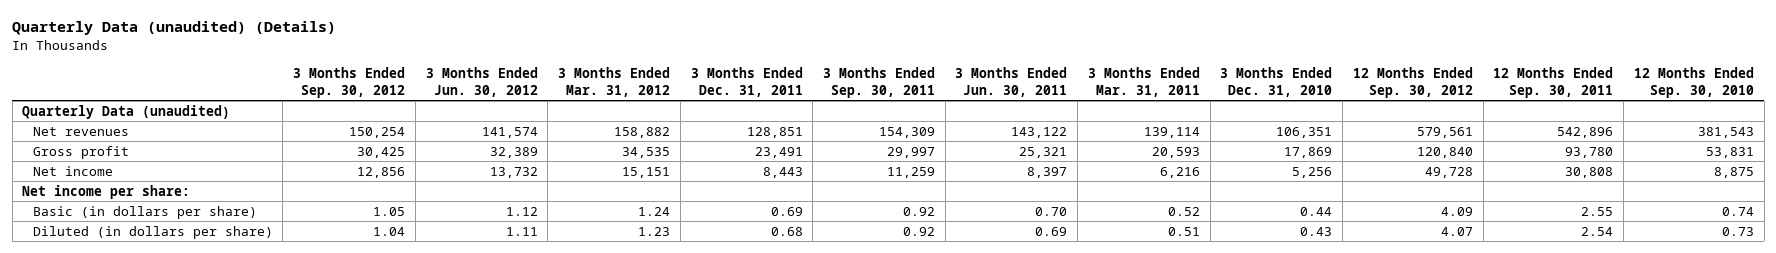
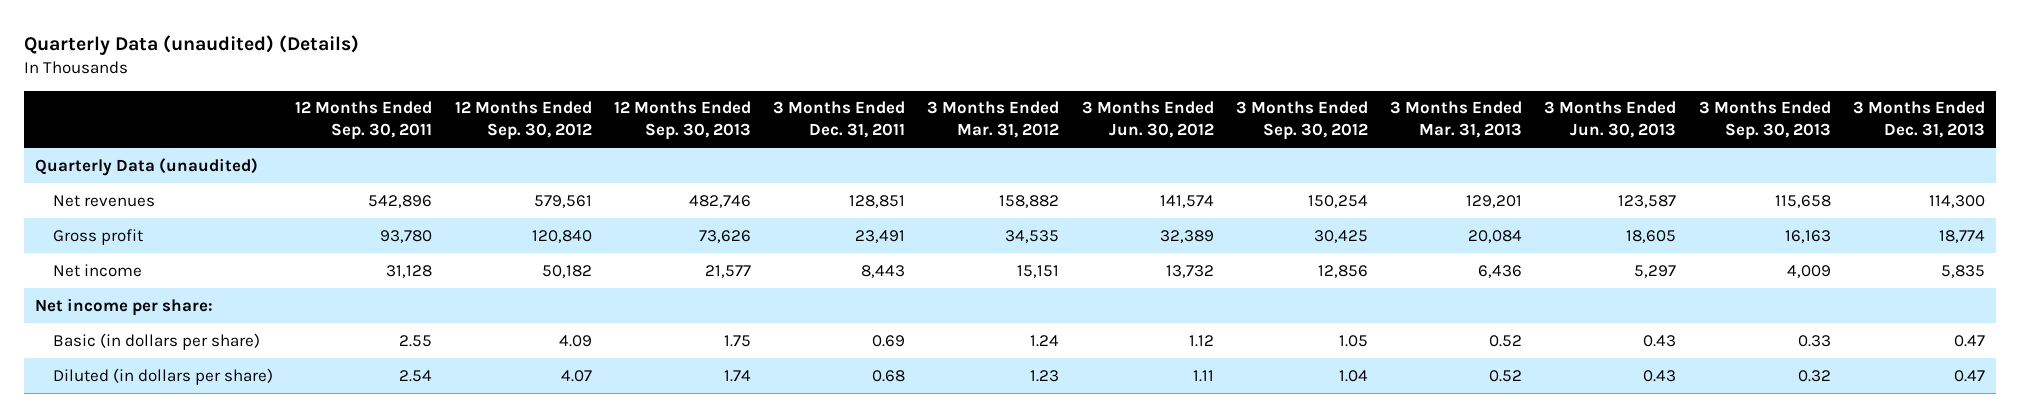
[823,67,936,98] 3 Months Ended Sep. 30, 2011 -> none
[955,67,1068,97] 3 Months Ended Jun. 30, 2011 -> none
[1087,67,1200,97] 3 Months Ended Mar. 31, 2011 -> none
[1220,67,1333,97] 3 Months Ended Dec. 31, 2010 -> none
[1633,67,1754,98] 12 Months Ended Sep. 30, 2010 -> none
none -> [613,101,751,141] 12 Months Ended Sep. 30, 2013
none -> [1390,101,1523,139] 3 Months Ended Mar. 31, 2013
none -> [1544,101,1677,139] 3 Months Ended Jun. 30, 2013
none -> [1698,101,1831,141] 3 Months Ended Sep. 30, 2013
none -> [1852,101,1985,139] 3 Months Ended Dec. 31, 2013
[1424,166,1473,178] 49,728 -> [541,264,592,278] 50,182
[1565,166,1614,178] 30,808 -> [386,264,433,278] 31,128

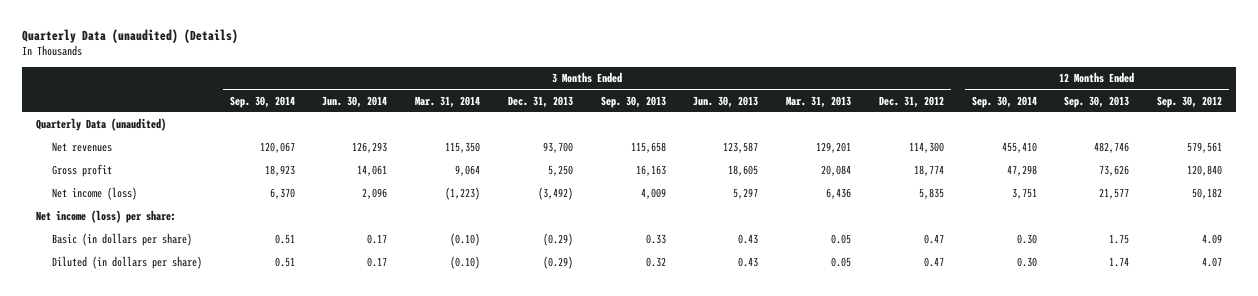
[295,101,433,141] 12 Months Ended Sep. 30, 2011 -> none
[773,101,906,139] 3 Months Ended Dec. 31, 2011 -> none
[927,101,1060,139] 3 Months Ended Mar. 31, 2012 -> none
[1081,101,1214,139] 3 Months Ended Jun. 30, 2012 -> none
[1235,101,1368,141] 3 Months Ended Sep. 30, 2012 -> none
none -> [229,95,295,108] Sep. 30, 2014
none -> [322,95,388,108] Jun. 30, 2014
none -> [415,95,481,108] Mar. 31, 2014
none -> [878,95,944,108] Dec. 31, 2012
none -> [971,95,1037,108] Sep. 30, 2014
[1928,194,1985,208] 114,300 -> [542,142,573,154] 93,700
[1938,229,1985,243] 18,774 -> [547,165,573,177] 5,250
[53,263,143,277] Net income -> [51,187,137,201] Net income (loss)
[1940,264,1985,278] 5,835 -> [537,187,573,201] (3,492)
[34,297,213,316] Net income per share: -> [36,210,177,224] Net income (loss) per share:
[1489,334,1523,347] 0.52 -> [831,234,852,245] 0.05
[1953,334,1985,347] 0.47 -> [542,233,573,247] (0.29)
[1489,369,1523,382] 0.52 -> [831,257,852,268] 0.05
[1953,369,1985,382] 0.47 -> [542,256,573,270] (0.29)

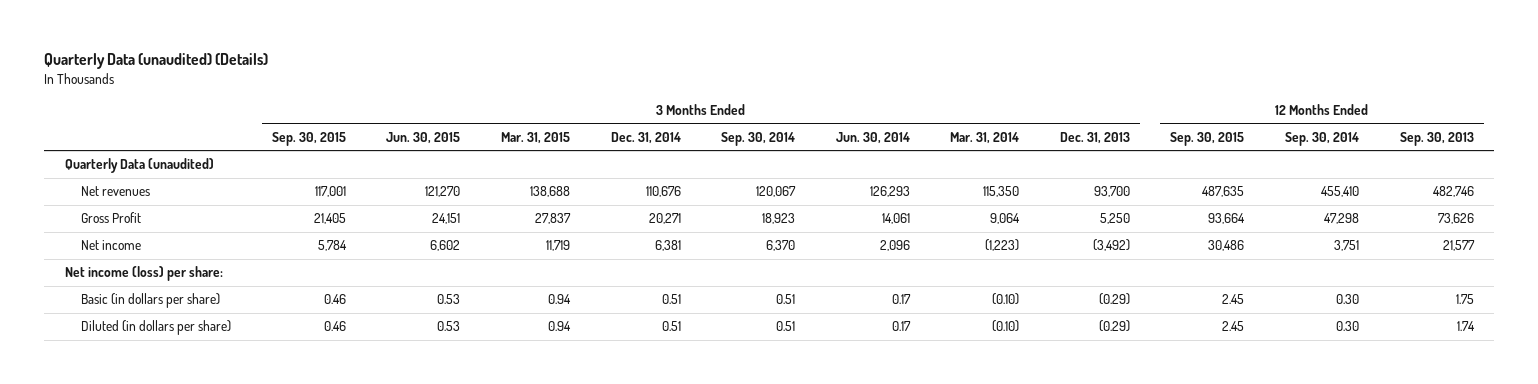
[600,95,666,108] Sep. 30, 2013 -> none
[693,95,759,108] Jun. 30, 2013 -> none
[786,95,852,108] Mar. 31, 2013 -> none
[878,95,944,108] Dec. 31, 2012 -> none
[1157,95,1223,108] Sep. 30, 2012 -> none
none -> [271,131,346,146] Sep. 30, 2015
none -> [386,131,461,144] Jun. 30, 2015
none -> [500,131,570,144] Mar. 31, 2015
none -> [610,131,681,144] Dec. 31, 2014
none -> [1170,131,1245,146] Sep. 30, 2015
[51,164,112,178] Gross profit -> [81,212,142,224] Gross Profit
[51,187,137,201] Net income (loss) -> [81,240,142,251] Net income

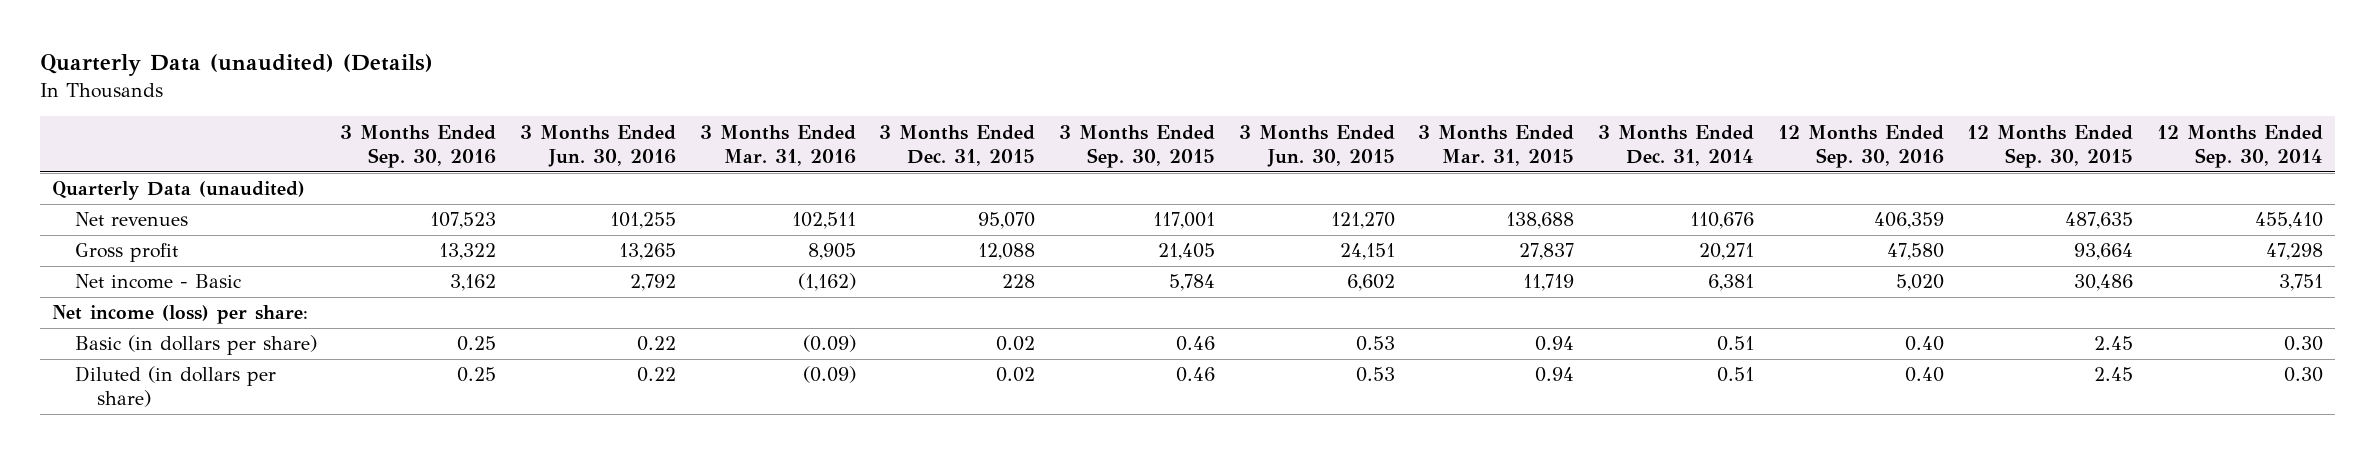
[721,131,796,146] Sep. 30, 2014 -> none
[835,131,910,144] Jun. 30, 2014 -> none
[950,131,1020,144] Mar. 31, 2014 -> none
[1059,131,1130,144] Dec. 31, 2013 -> none
[1399,131,1474,146] Sep. 30, 2013 -> none
none -> [340,124,497,168] 3 Months Ended Sep. 30, 2016
none -> [519,124,676,167] 3 Months Ended Jun. 30, 2016
none -> [699,124,856,166] 3 Months Ended Mar. 31, 2016
none -> [879,124,1036,166] 3 Months Ended Dec. 31, 2015
none -> [1777,124,1944,168] 12 Months Ended Sep. 30, 2016
[81,212,142,224] Gross Profit -> [74,243,178,263] Gross profit
[81,240,142,251] Net income -> [74,274,241,290] Net income - Basic

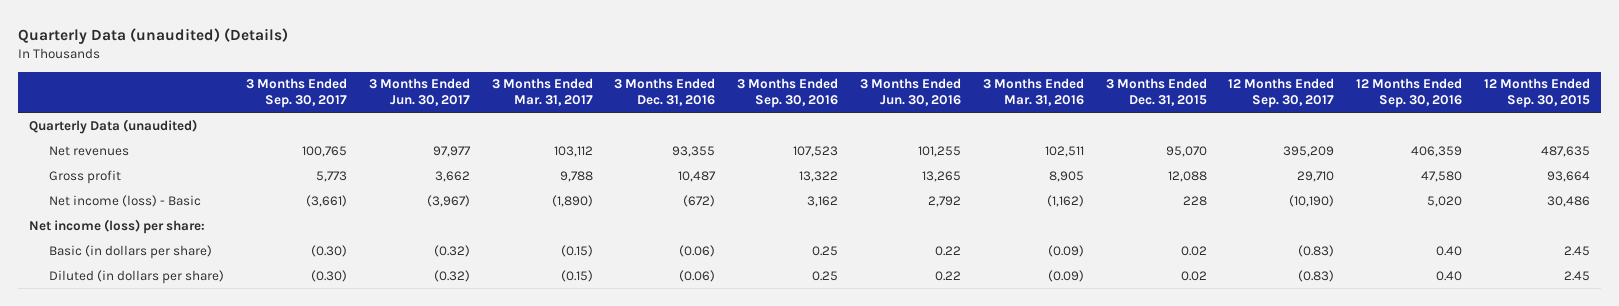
[1058,124,1215,168] 3 Months Ended Sep. 30, 2015 -> none
[1238,124,1395,167] 3 Months Ended Jun. 30, 2015 -> none
[1418,124,1575,166] 3 Months Ended Mar. 31, 2015 -> none
[1597,124,1754,166] 3 Months Ended Dec. 31, 2014 -> none
[2157,124,2324,168] 12 Months Ended Sep. 30, 2014 -> none
none -> [245,78,347,109] 3 Months Ended Sep. 30, 2017
none -> [368,78,470,107] 3 Months Ended Jun. 30, 2017
none -> [491,78,593,107] 3 Months Ended Mar. 31, 2017
none -> [614,78,716,107] 3 Months Ended Dec. 31, 2016
none -> [1228,78,1335,109] 12 Months Ended Sep. 30, 2017
[74,274,241,290] Net income - Basic -> [49,194,202,207] Net income (loss) - Basic

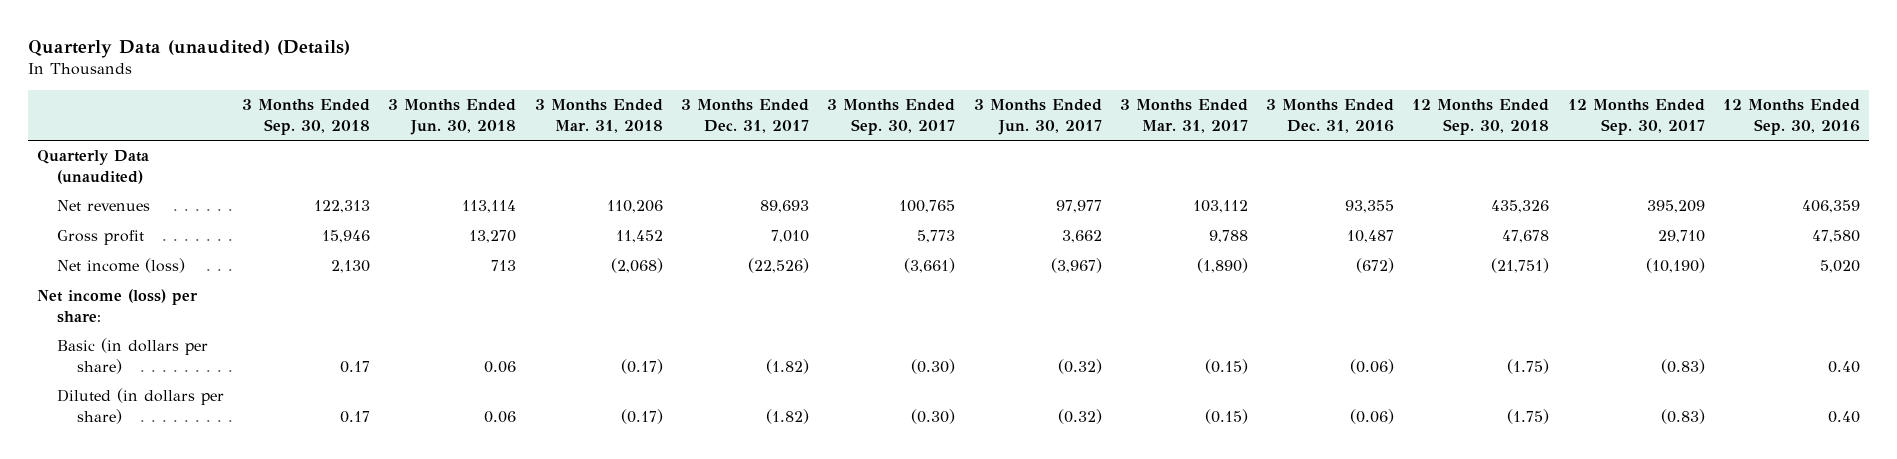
[737,78,839,109] 3 Months Ended Sep. 30, 2016 -> none
[859,78,961,107] 3 Months Ended Jun. 30, 2016 -> none
[982,78,1084,107] 3 Months Ended Mar. 31, 2016 -> none
[1105,78,1207,107] 3 Months Ended Dec. 31, 2015 -> none
[1484,78,1591,109] 12 Months Ended Sep. 30, 2015 -> none
none -> [242,99,371,135] 3 Months Ended Sep. 30, 2018
none -> [388,99,517,135] 3 Months Ended Jun. 30, 2018
none -> [534,99,663,133] 3 Months Ended Mar. 31, 2018
none -> [680,99,809,133] 3 Months Ended Dec. 31, 2017
none -> [1412,99,1550,135] 12 Months Ended Sep. 30, 2018
[49,194,202,207] Net income (loss) - Basic -> [56,258,185,274] Net income (loss)

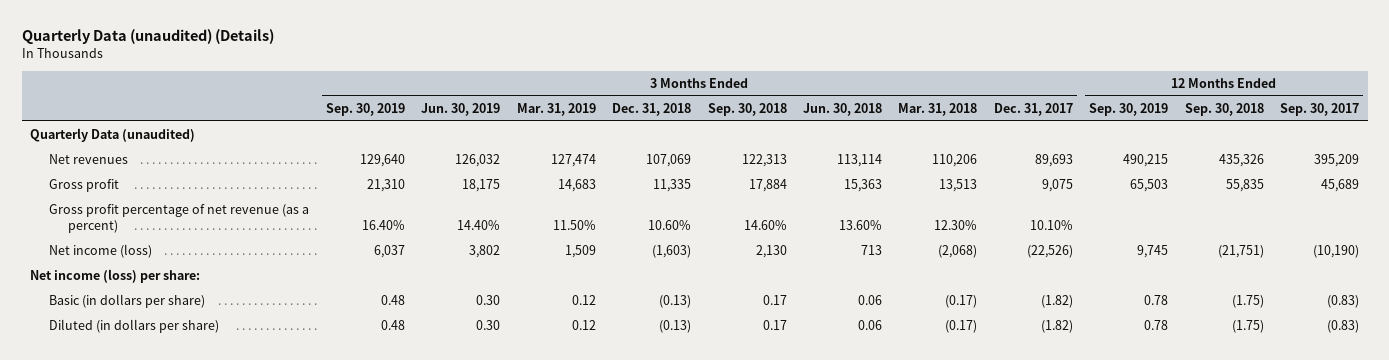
[827,99,956,135] 3 Months Ended Sep. 30, 2017 -> none
[973,99,1102,135] 3 Months Ended Jun. 30, 2017 -> none
[1119,99,1248,133] 3 Months Ended Mar. 31, 2017 -> none
[1266,99,1395,133] 3 Months Ended Dec. 31, 2016 -> none
[1722,99,1860,135] 12 Months Ended Sep. 30, 2016 -> none
none -> [325,102,405,116] Sep. 30, 2019
none -> [421,102,501,116] Jun. 30, 2019
none -> [516,102,596,116] Mar. 31, 2019
none -> [612,102,692,116] Dec. 31, 2018
none -> [1089,102,1169,116] Sep. 30, 2019
[322,230,371,244] 15,946 -> [748,179,787,193] 17,884
[469,230,517,244] 13,270 -> [843,179,882,193] 15,363
[615,230,663,244] 11,452 -> [939,179,978,193] 13,513
[770,230,809,244] 7,010 -> [1041,179,1073,193] 9,075
[1502,230,1550,244] 47,678 -> [1225,179,1264,193] 55,835
[1657,230,1705,244] 29,710 -> [1321,179,1360,193] 45,689
none -> [49,204,310,233] Gross profit percentage of net revenue (as a percent)

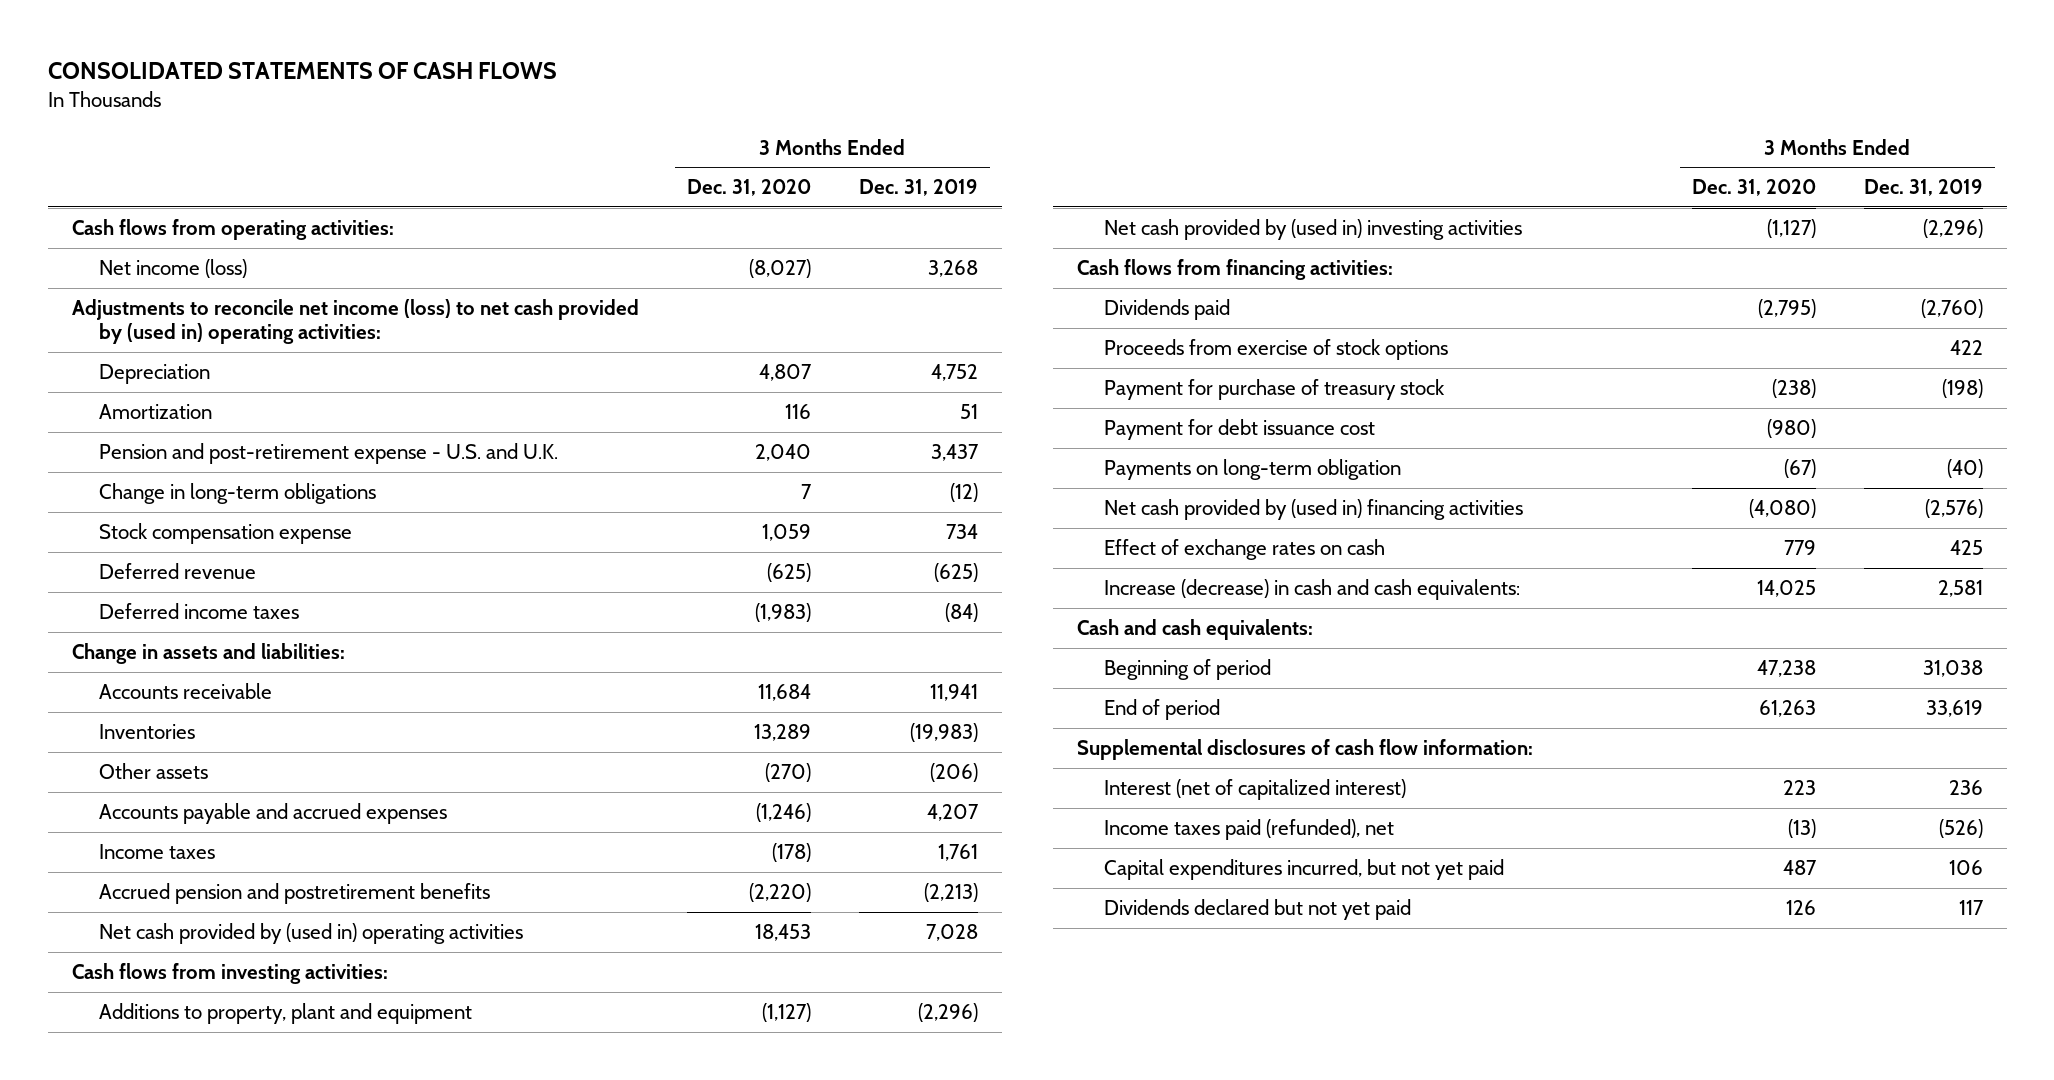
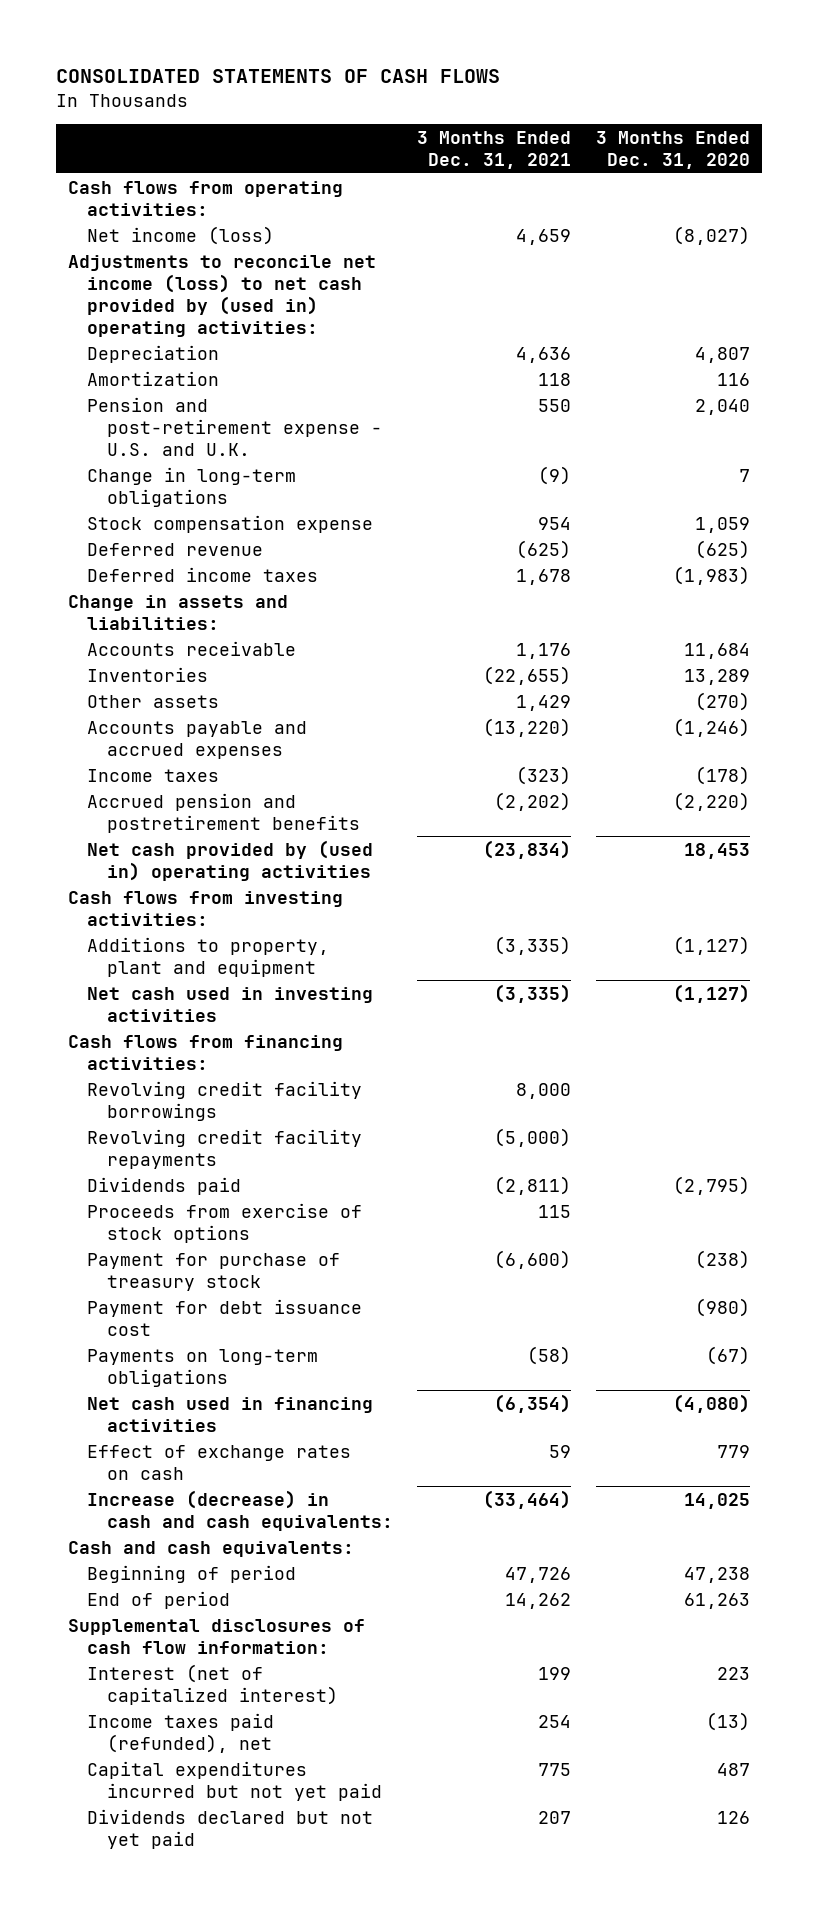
[858,179,978,197] Dec. 31, 2019 -> none
none -> [417,130,572,169] 3 Months Ended Dec. 31, 2021
[1103,218,1522,240] Net cash provided by (used in) investing activities -> [87,986,374,1022] Net cash used in investing activities
none -> [87,1080,363,1121] Revolving credit facility borrowings
none -> [87,1128,363,1169] Revolving credit facility repayments
[1103,458,1401,480] Payments on long-term obligation -> [87,1348,319,1387] Payments on long-term obligations
[1103,498,1523,520] Net cash provided by (used in) financing activities -> [87,1396,374,1432] Net cash used in financing activities
[1103,858,1504,880] Capital expenditures incurred, but not yet paid -> [87,1760,382,1801] Capital expenditures incurred but not yet paid

